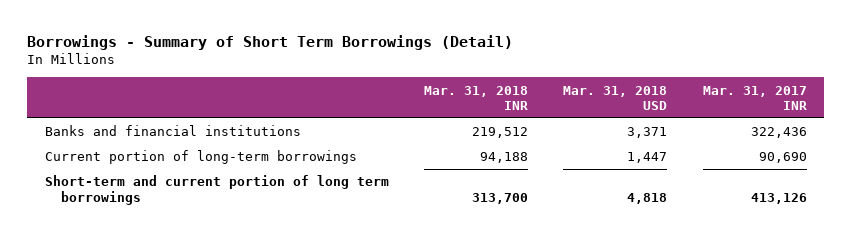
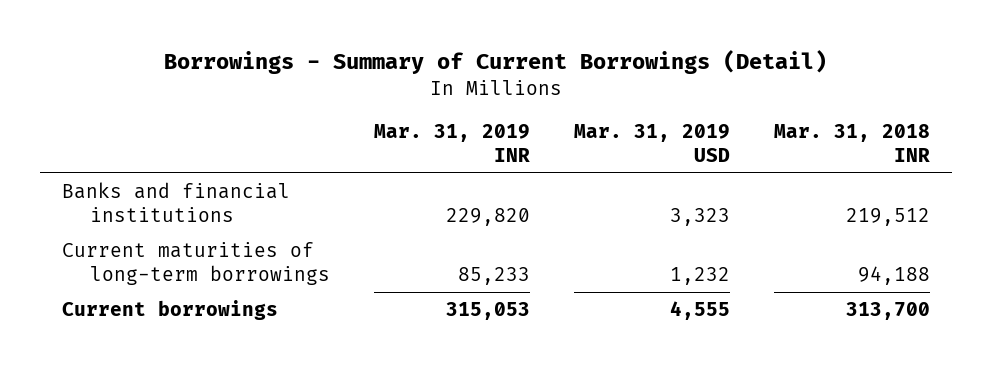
[27,35,514,51] Borrowings - Summary of Short Term Borrowings (Detail) -> [163,50,827,75] Borrowings - Summary of Current Borrowings (Detail)
[563,85,668,110] Mar. 31, 2018 USD -> none
[702,85,807,110] Mar. 31, 2017 INR -> none
none -> [374,123,531,162] Mar. 31, 2019 INR
none -> [574,123,731,162] Mar. 31, 2019 USD
[45,150,358,165] Current portion of long-term borrowings -> [61,242,331,286] Current maturities of long-term borrowings
[45,175,390,205] Short-term and current portion of long term borrowings -> [61,300,278,321] Current borrowings

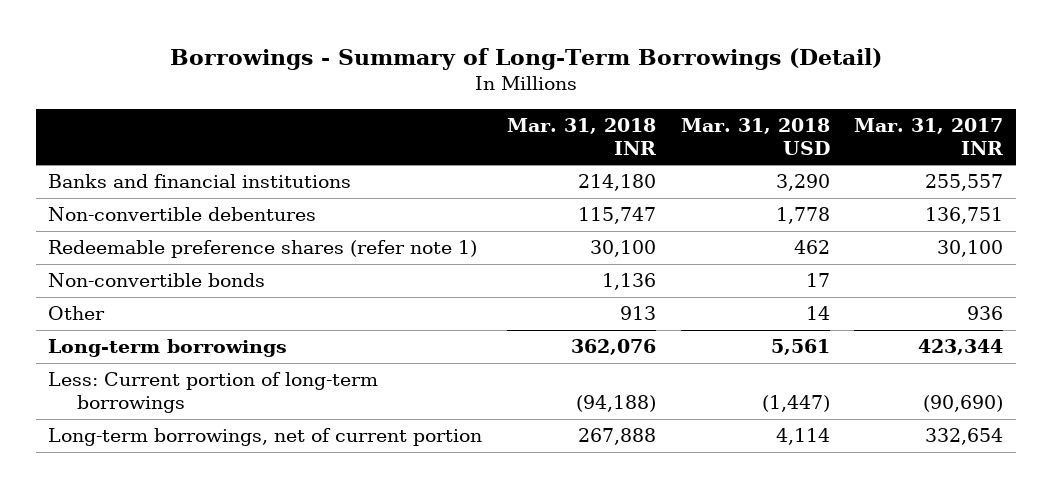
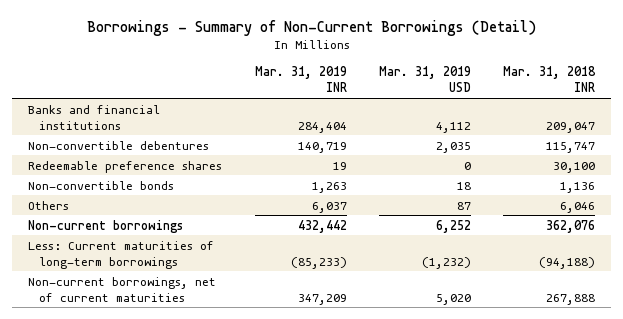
[169,47,882,70] Borrowings - Summary of Long-Term Borrowings (Detail) -> [86,19,536,36] Borrowings - Summary of Non-Current Borrowings (Detail)
[680,117,830,155] Mar. 31, 2018 USD -> none
[854,117,1004,155] Mar. 31, 2017 INR -> none
none -> [254,66,347,93] Mar. 31, 2019 INR
none -> [378,66,471,93] Mar. 31, 2019 USD
[578,174,657,192] 214,180 -> [545,121,595,133] 209,047
[48,240,478,259] Redeemable preference shares (refer note 1) -> [28,160,223,173] Redeemable preference shares
[48,306,106,321] Other -> [28,200,70,210] Others
[620,306,657,321] 913 -> [559,201,595,213] 6,046
[48,339,288,358] Long-term borrowings -> [28,219,184,233] Non-current borrowings
[48,372,379,414] Less: Current portion of long-term borrowings -> [28,240,215,269] Less: Current maturities of long-term borrowings
[48,428,483,447] Long-term borrowings, net of current portion -> [28,276,217,302] Non-current borrowings, net of current maturities

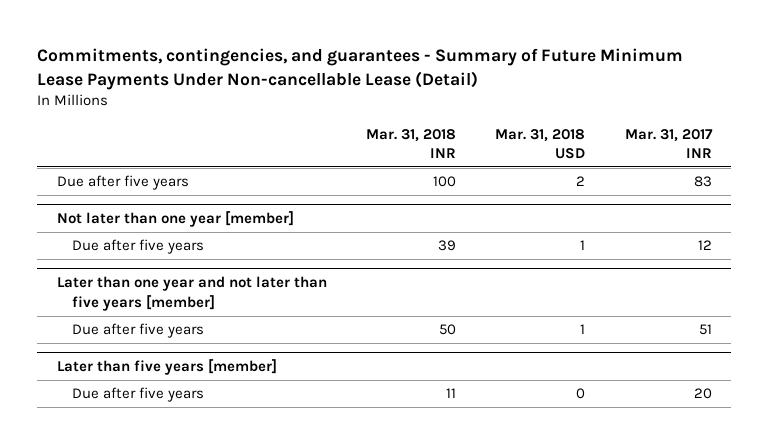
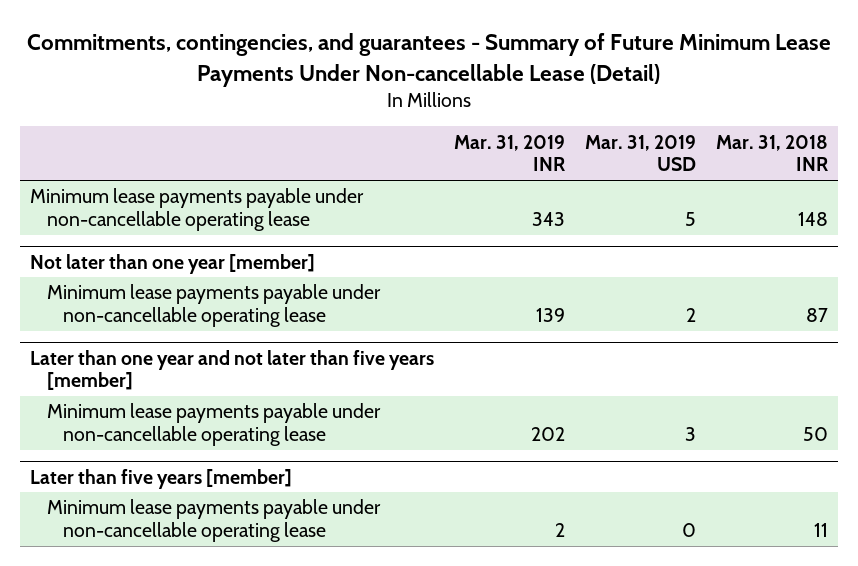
[495,128,586,160] Mar. 31, 2018 USD -> none
[624,128,713,159] Mar. 31, 2017 INR -> none
none -> [454,134,566,172] Mar. 31, 2019 INR
none -> [585,134,697,172] Mar. 31, 2019 USD
[57,175,190,191] Due after five years -> none
none -> [30,188,365,231] Minimum lease payments payable under non-cancellable operating lease
[71,239,204,255] Due after five years -> none
none -> [46,284,381,327] Minimum lease payments payable under non-cancellable operating lease
[71,323,204,339] Due after five years -> [46,403,381,446] Minimum lease payments payable under non-cancellable operating lease
[71,387,204,403] Due after five years -> [46,499,381,542] Minimum lease payments payable under non-cancellable operating lease

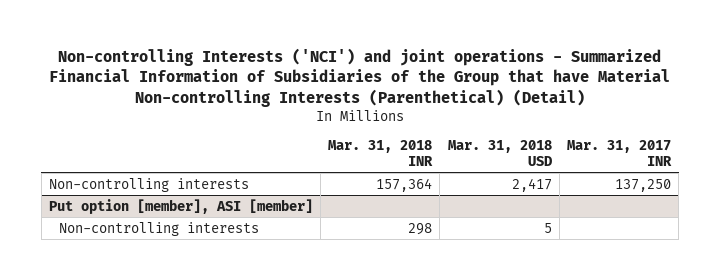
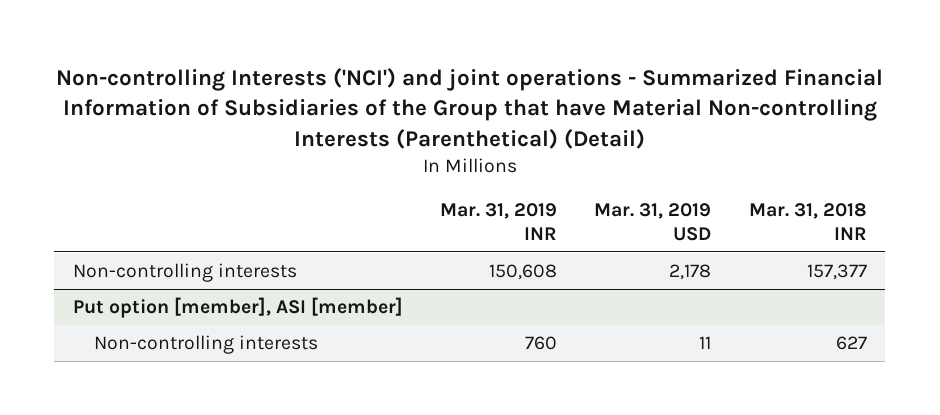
[447,139,552,166] Mar. 31, 2018 USD -> none
[567,139,673,166] Mar. 31, 2017 INR -> none
none -> [440,203,558,240] Mar. 31, 2019 INR
none -> [594,203,712,241] Mar. 31, 2019 USD
[376,177,433,192] 157,364 -> [806,264,867,281] 157,377
[408,222,433,235] 298 -> [835,336,867,351] 627

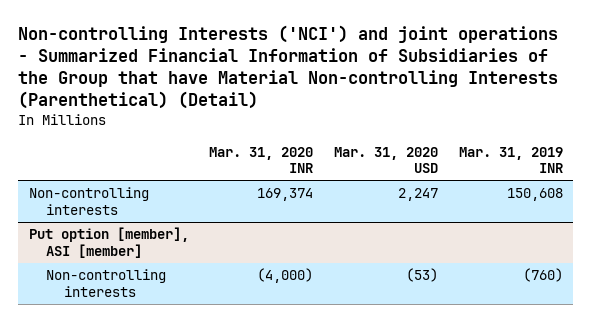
[594,203,712,241] Mar. 31, 2019 USD -> none
[748,203,867,240] Mar. 31, 2018 INR -> none
none -> [209,146,314,174] Mar. 31, 2020 INR
none -> [334,146,439,174] Mar. 31, 2020 USD
[525,336,558,351] 760 -> [522,268,563,283] (760)

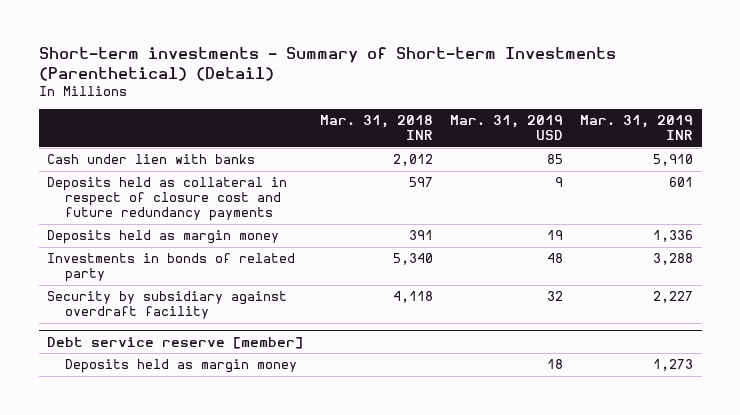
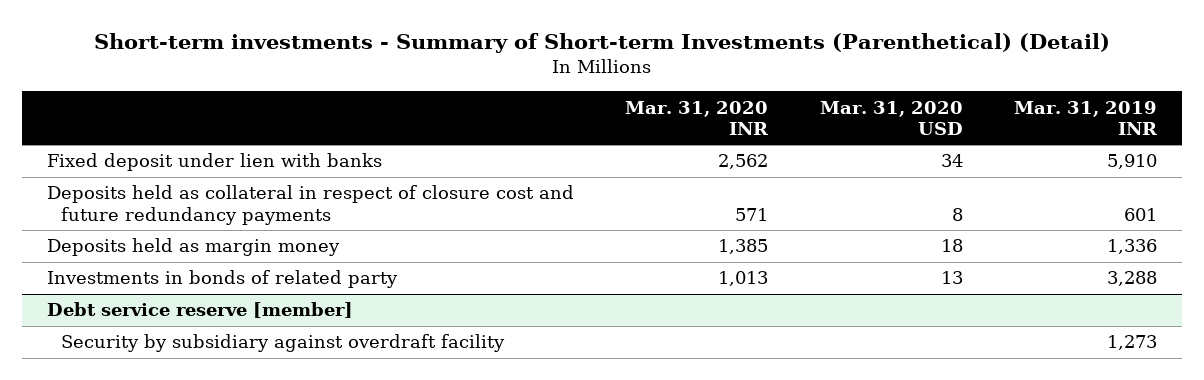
[320,115,434,141] Mar. 31, 2018 INR -> none
[450,115,564,141] Mar. 31, 2019 USD -> none
none -> [625,100,770,135] Mar. 31, 2020 INR
none -> [819,100,963,135] Mar. 31, 2020 USD
[47,154,256,165] Cash under lien with banks -> [47,153,383,172] Fixed deposit under lien with banks
[47,291,288,320] Security by subsidiary against overdraft facility -> none
[64,359,297,374] Deposits held as margin money -> [61,334,506,353] Security by subsidiary against overdraft facility

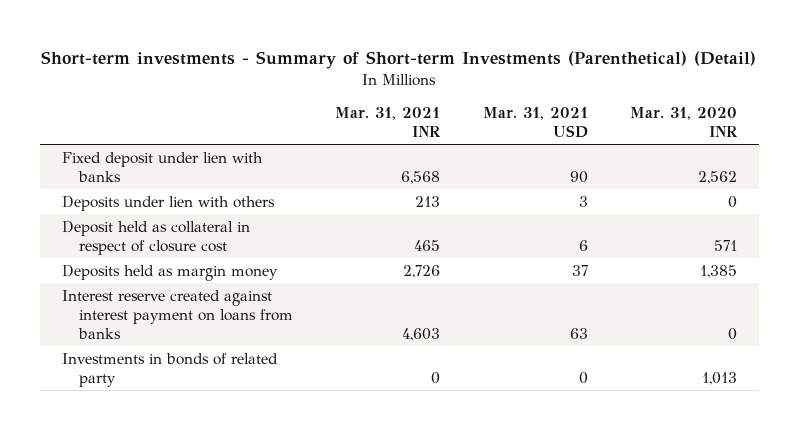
[819,100,963,135] Mar. 31, 2020 USD -> none
[1013,100,1158,135] Mar. 31, 2019 INR -> none
none -> [335,107,441,138] Mar. 31, 2021 INR
none -> [482,107,588,139] Mar. 31, 2021 USD
none -> [61,195,275,211] Deposits under lien with others
[47,185,575,225] Deposits held as collateral in respect of closure cost and future redundancy payments -> [61,220,250,255] Deposit held as collateral in respect of closure cost
none -> [61,289,293,339] Interest reserve created against interest payment on loans from banks
[47,302,354,319] Debt service reserve [member] -> none
[61,334,506,353] Security by subsidiary against overdraft facility -> none

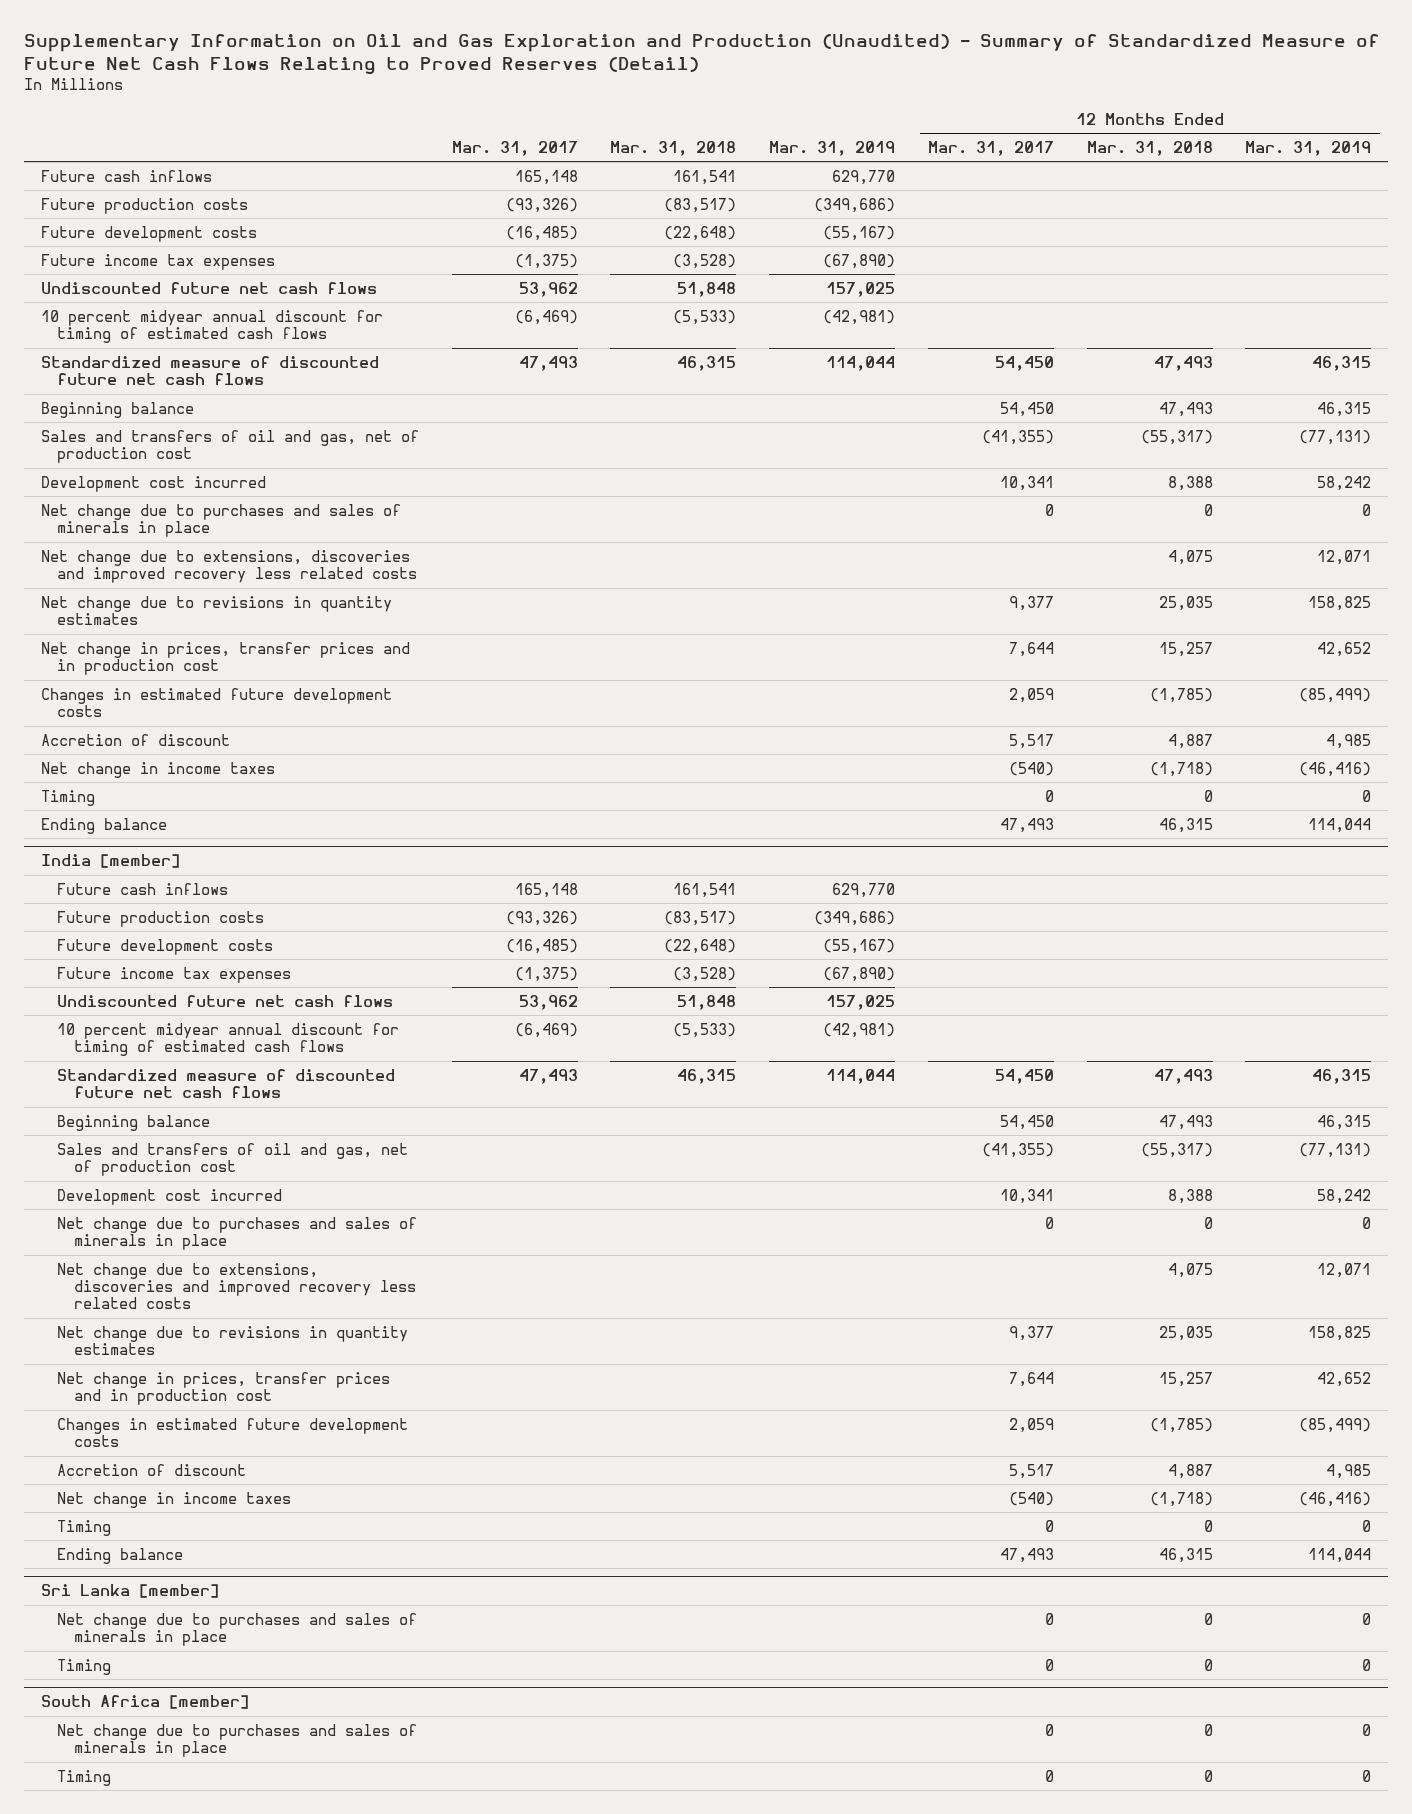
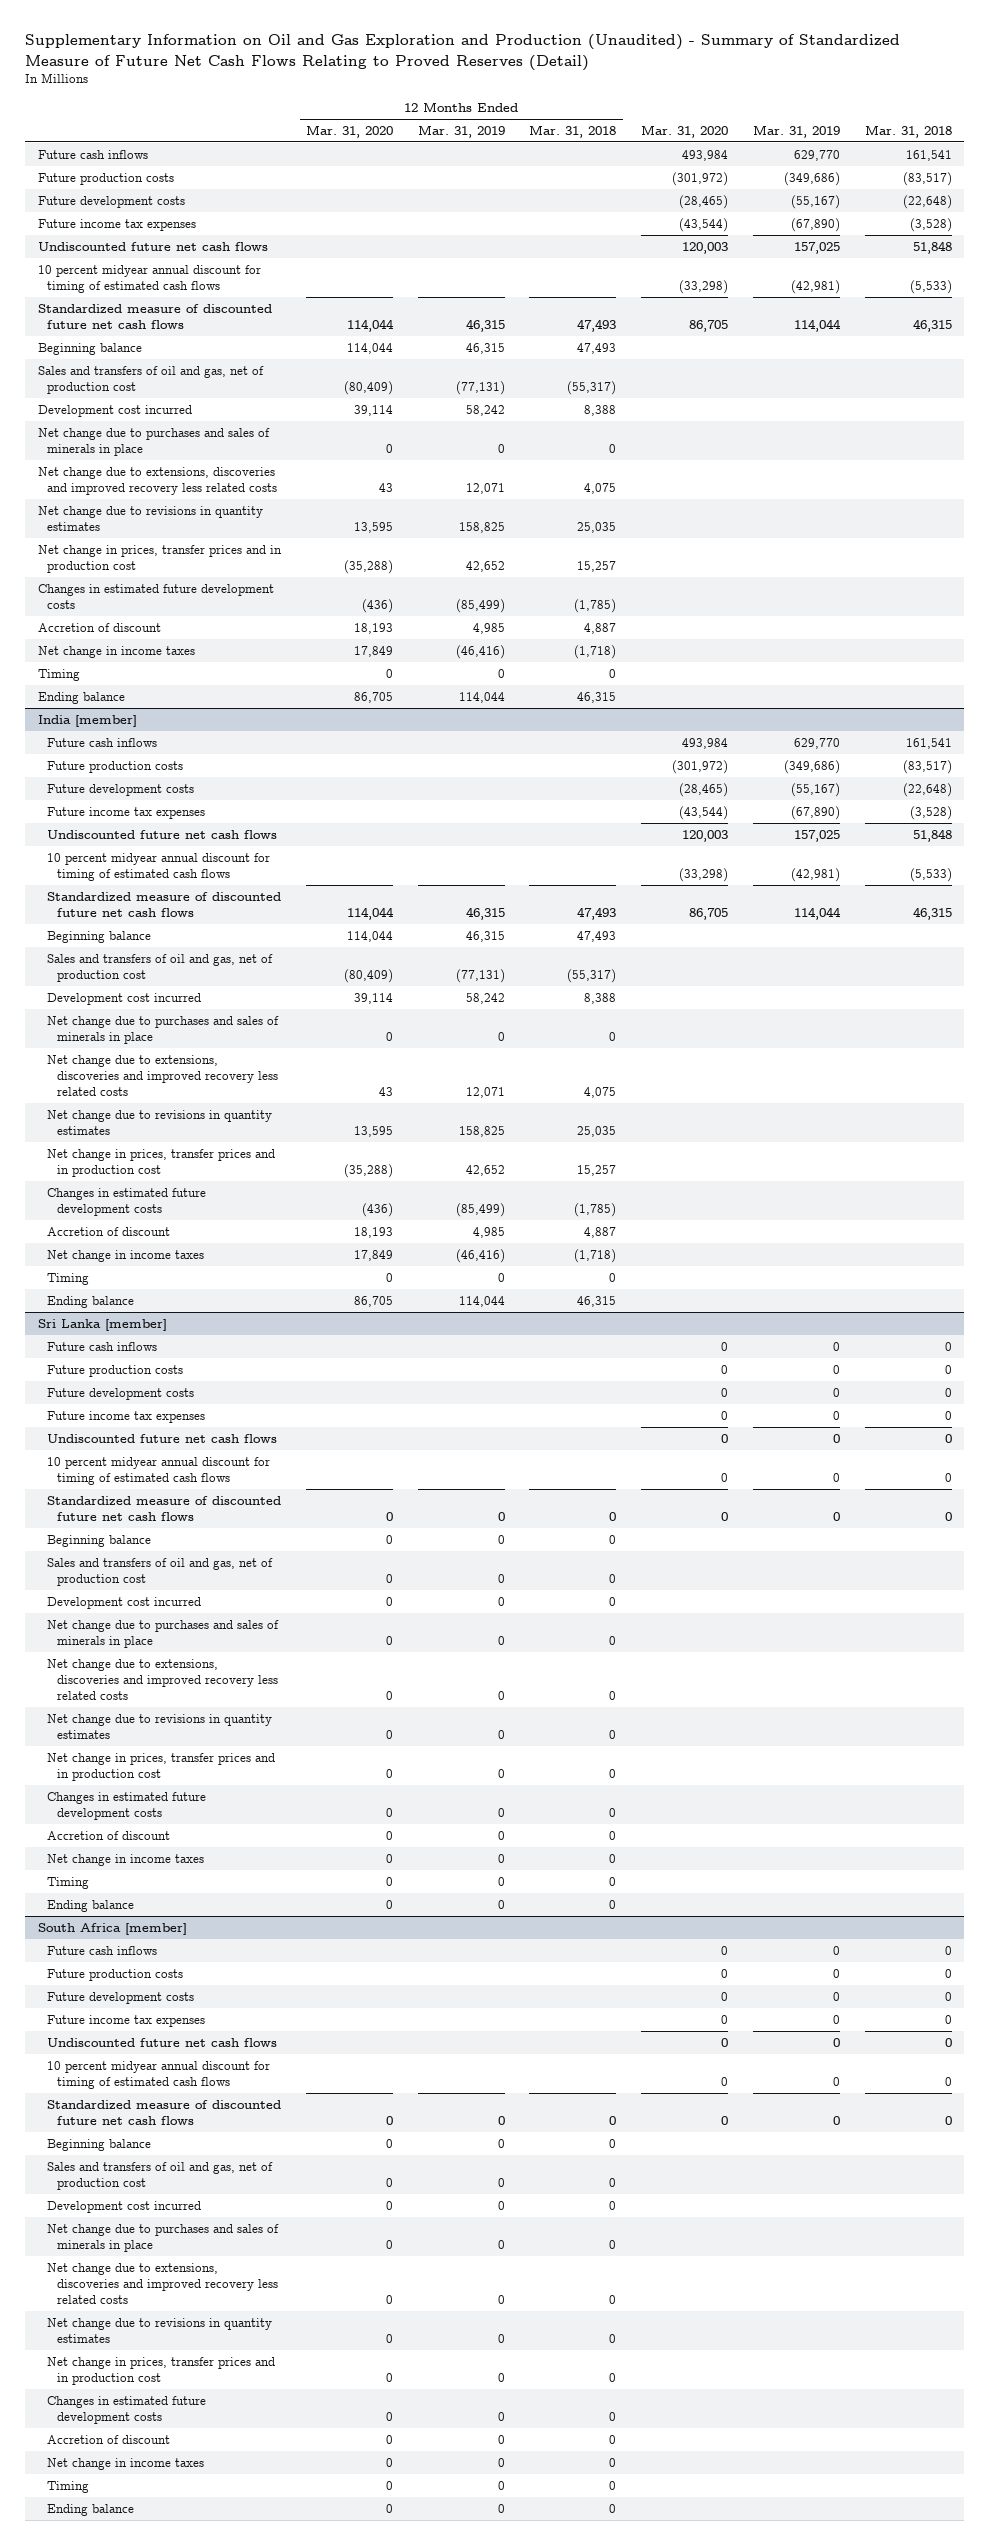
[451,140,578,156] Mar. 31, 2017 -> none
[927,140,1054,156] Mar. 31, 2017 -> none
none -> [305,125,393,139] Mar. 31, 2020
none -> [641,125,729,139] Mar. 31, 2020
none -> [47,1341,158,1351] Future cash inflows
none -> [47,1364,184,1377] Future production costs
none -> [47,1387,195,1400] Future development costs
none -> [47,1410,206,1423] Future income tax expenses
none -> [47,1433,278,1443] Undiscounted future net cash flows
none -> [47,1456,271,1485] 10 percent midyear annual discount for timing of estimated cash flows
none -> [47,1495,282,1521] Standardized measure of discounted future net cash flows
none -> [47,1534,152,1547] Beginning balance
none -> [47,1557,274,1586] Sales and transfers of oil and gas, net of production cost
none -> [47,1596,202,1609] Development cost incurred
none -> [47,1658,278,1700] Net change due to extensions, discoveries and improved recovery less related costs
none -> [47,1713,273,1739] Net change due to revisions in quantity estimates
none -> [47,1752,276,1781] Net change in prices, transfer prices and in production cost
none -> [47,1791,207,1820] Changes in estimated future development costs
none -> [47,1830,171,1840] Accretion of discount
none -> [47,1853,205,1866] Net change in income taxes
none -> [47,1899,135,1912] Ending balance
none -> [47,1945,158,1955] Future cash inflows
none -> [47,1968,184,1981] Future production costs
none -> [47,1991,195,2004] Future development costs
none -> [47,2014,206,2027] Future income tax expenses
none -> [47,2037,278,2047] Undiscounted future net cash flows
none -> [47,2060,271,2089] 10 percent midyear annual discount for timing of estimated cash flows
none -> [47,2099,282,2125] Standardized measure of discounted future net cash flows
none -> [47,2138,152,2151] Beginning balance
none -> [47,2161,274,2190] Sales and transfers of oil and gas, net of production cost
none -> [47,2200,202,2213] Development cost incurred
none -> [47,2262,278,2304] Net change due to extensions, discoveries and improved recovery less related costs
none -> [47,2317,273,2343] Net change due to revisions in quantity estimates
none -> [47,2356,276,2385] Net change in prices, transfer prices and in production cost
none -> [47,2395,207,2424] Changes in estimated future development costs
none -> [47,2434,171,2444] Accretion of discount
none -> [47,2457,205,2470] Net change in income taxes
none -> [47,2503,135,2516] Ending balance

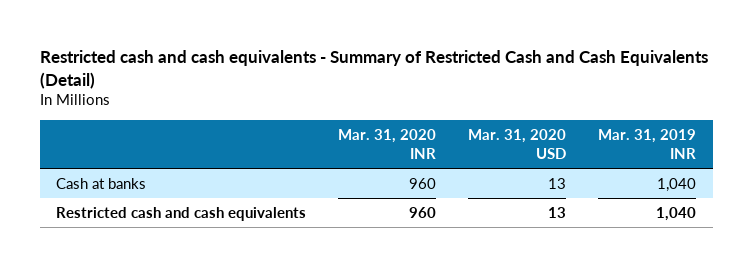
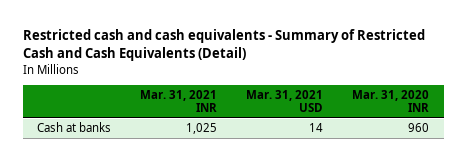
[468,128,567,159] Mar. 31, 2020 USD -> none
[598,128,697,159] Mar. 31, 2019 INR -> none
none -> [140,89,218,113] Mar. 31, 2021 INR
none -> [246,89,324,113] Mar. 31, 2021 USD
[56,207,307,222] Restricted cash and cash equivalents -> none

